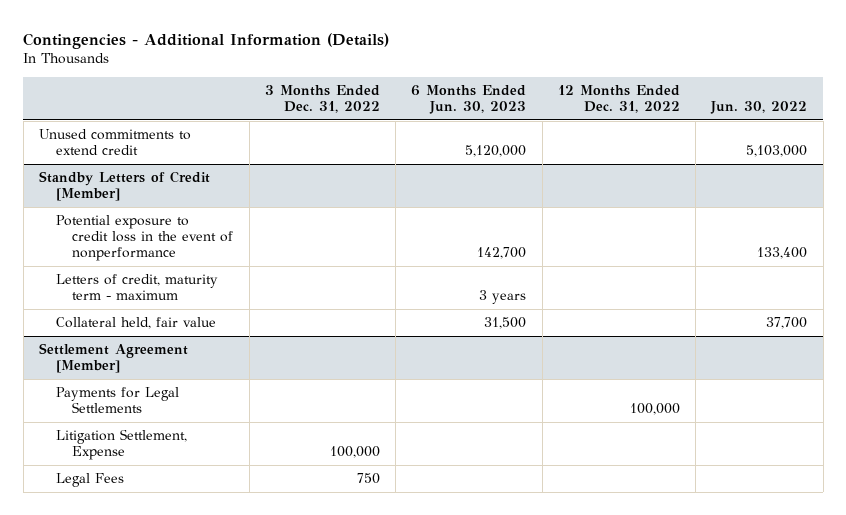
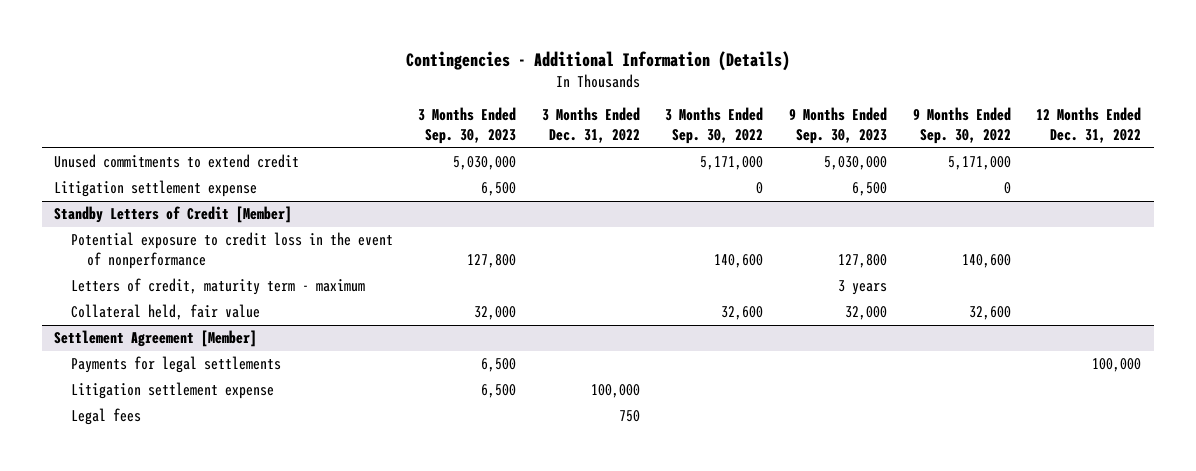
[411,85,527,115] 6 Months Ended Jun. 30, 2023 -> none
[710,101,808,115] Jun. 30, 2022 -> none
none -> [418,107,517,145] 3 Months Ended Sep. 30, 2023
none -> [665,107,764,145] 3 Months Ended Sep. 30, 2022
none -> [788,107,887,145] 9 Months Ended Sep. 30, 2023
none -> [912,107,1011,145] 9 Months Ended Sep. 30, 2022
none -> [54,180,258,198] Litigation settlement expense
[55,387,179,414] Payments for Legal Settlements -> [70,356,281,374] Payments for legal settlements
[55,429,187,461] Litigation Settlement, Expense -> [70,382,274,400] Litigation settlement expense
[55,473,124,488] Legal Fees -> [70,408,141,426] Legal fees

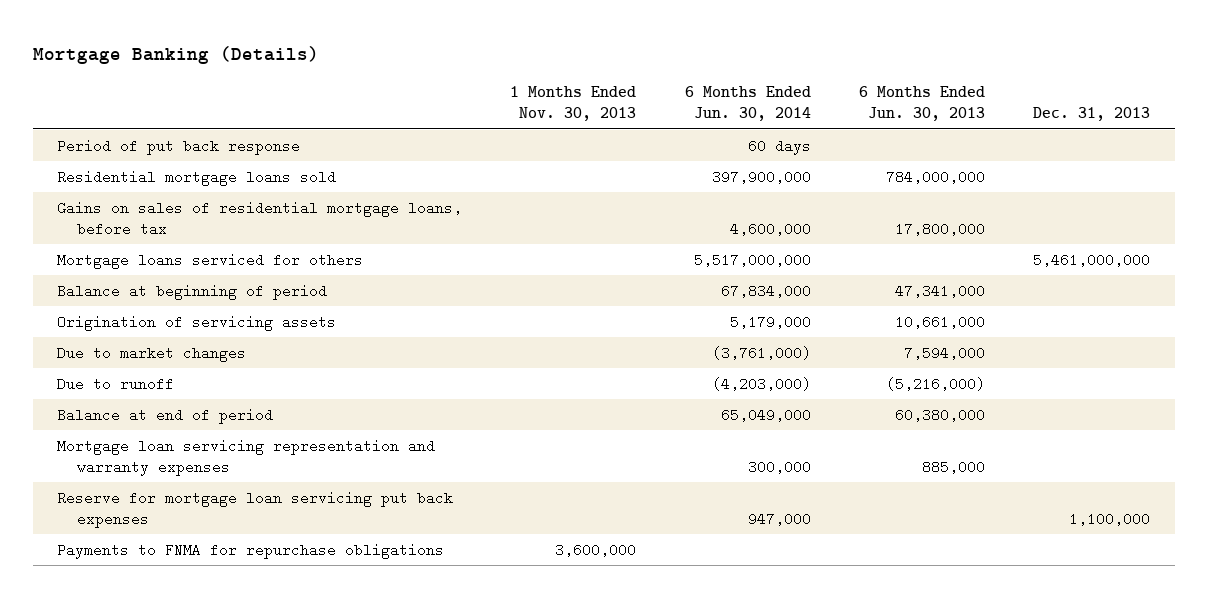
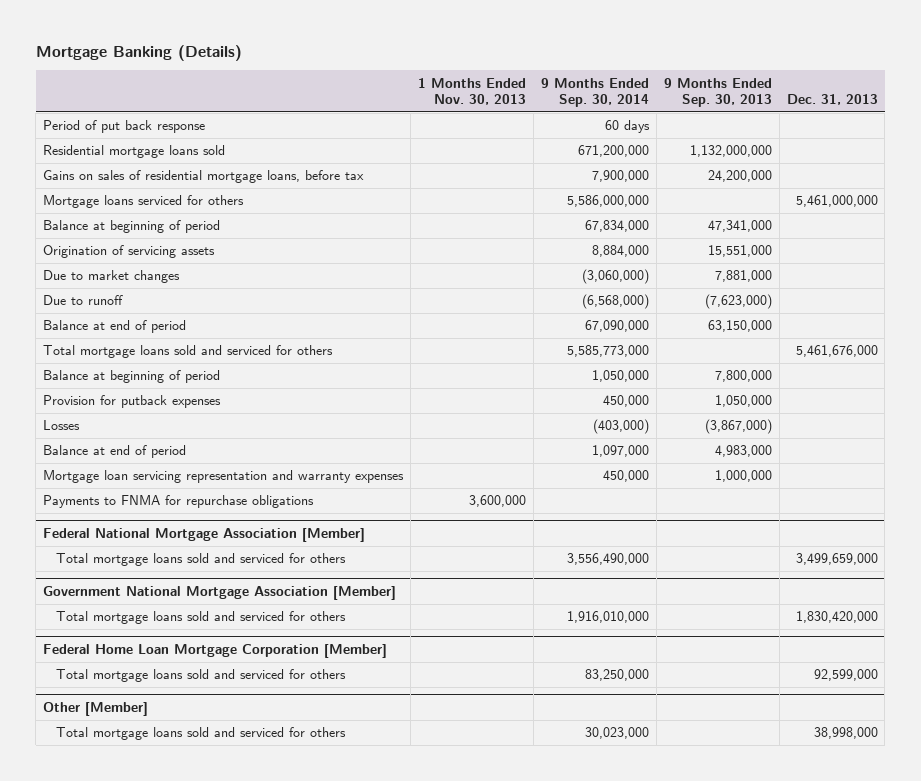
[684,86,811,122] 6 Months Ended Jun. 30, 2014 -> none
[859,86,986,122] 6 Months Ended Jun. 30, 2013 -> none
none -> [540,77,649,107] 9 Months Ended Sep. 30, 2014
none -> [663,77,772,107] 9 Months Ended Sep. 30, 2013
none -> [43,345,334,359] Total mortgage loans sold and serviced for others
none -> [43,370,221,384] Balance at beginning of period
none -> [43,395,222,409] Provision for putback expenses
none -> [43,420,81,431] Losses
none -> [43,445,187,459] Balance at end of period
[57,490,454,528] Reserve for mortgage loan servicing put back expenses -> none
none -> [43,528,366,543] Federal National Mortgage Association [Member]
none -> [56,553,347,567] Total mortgage loans sold and serviced for others
none -> [43,586,397,601] Government National Mortgage Association [Member]
none -> [56,611,347,625] Total mortgage loans sold and serviced for others
none -> [43,644,388,659] Federal Home Loan Mortgage Corporation [Member]
none -> [56,669,347,683] Total mortgage loans sold and serviced for others
none -> [43,702,149,717] Other [Member]
none -> [56,727,347,741] Total mortgage loans sold and serviced for others

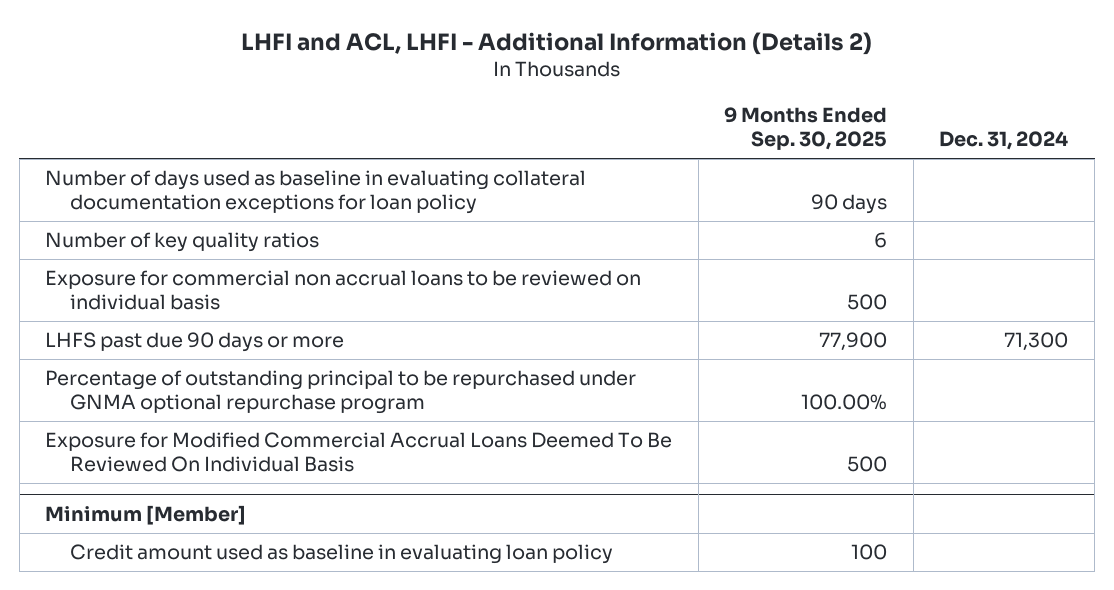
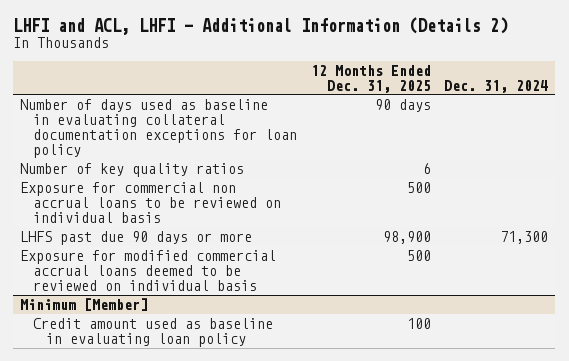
[724,107,888,151] 9 Months Ended Sep. 30, 2025 -> none
none -> [310,64,431,93] 12 Months Ended Dec. 31, 2025
[45,370,637,415] Percentage of outstanding principal to be repurchased under GNMA optional repurchase program -> none
[45,432,673,473] Exposure for Modified Commercial Accrual Loans Deemed To Be Reviewed On Individual Basis -> [20,249,277,292] Exposure for modified commercial accrual loans deemed to be reviewed on individual basis

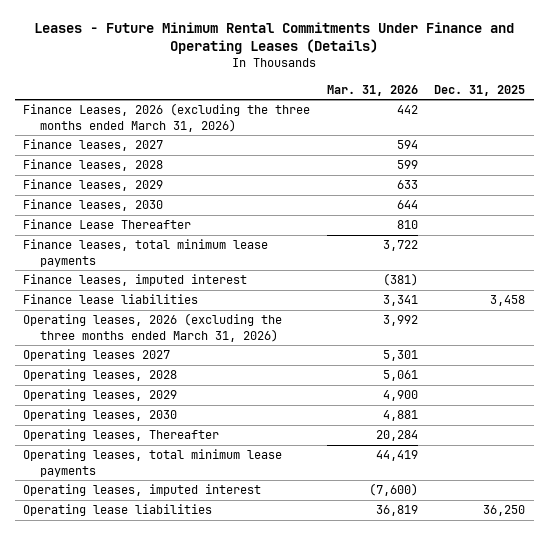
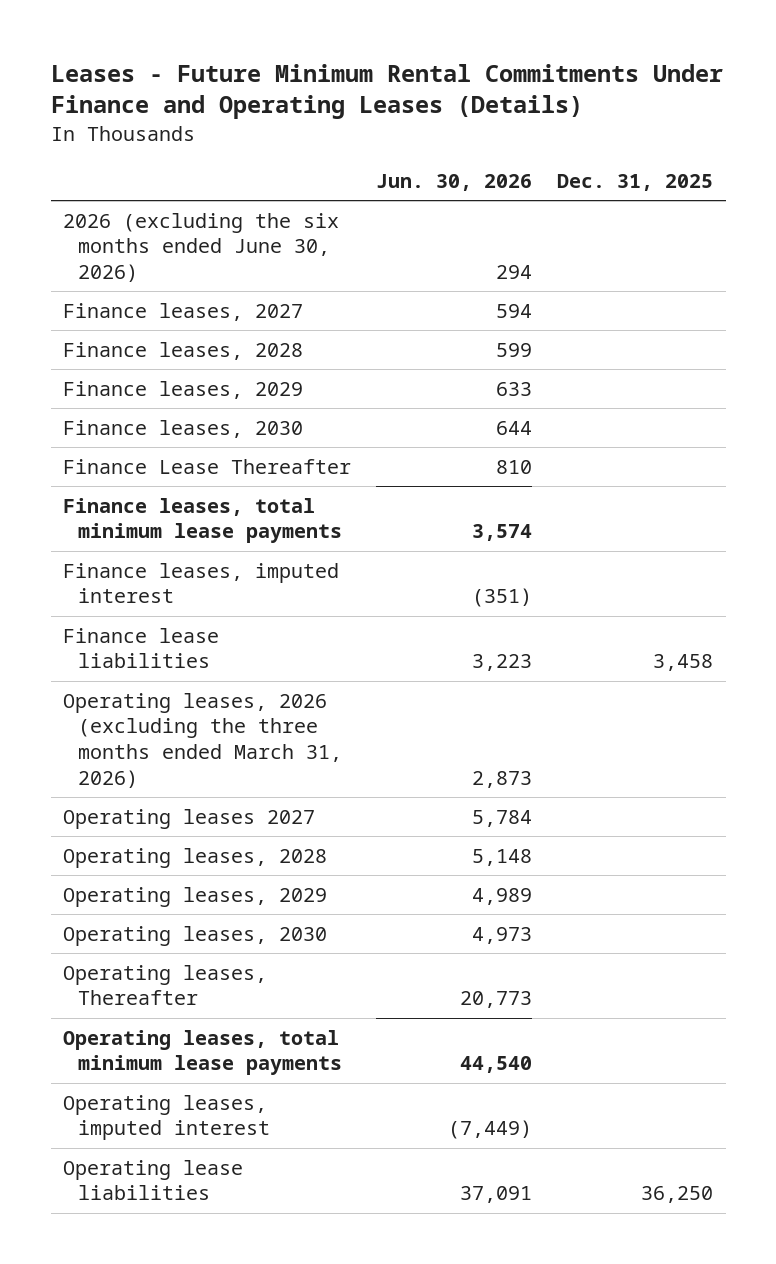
[326,84,418,96] Mar. 31, 2026 -> none
none -> [376,173,533,191] Jun. 30, 2026
[22,103,310,132] Finance Leases, 2026 (excluding the three months ended March 31, 2026) -> [63,212,340,283] 2026 (excluding the six months ended June 30, 2026)

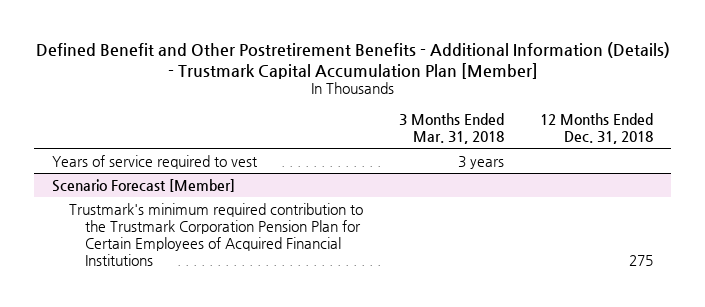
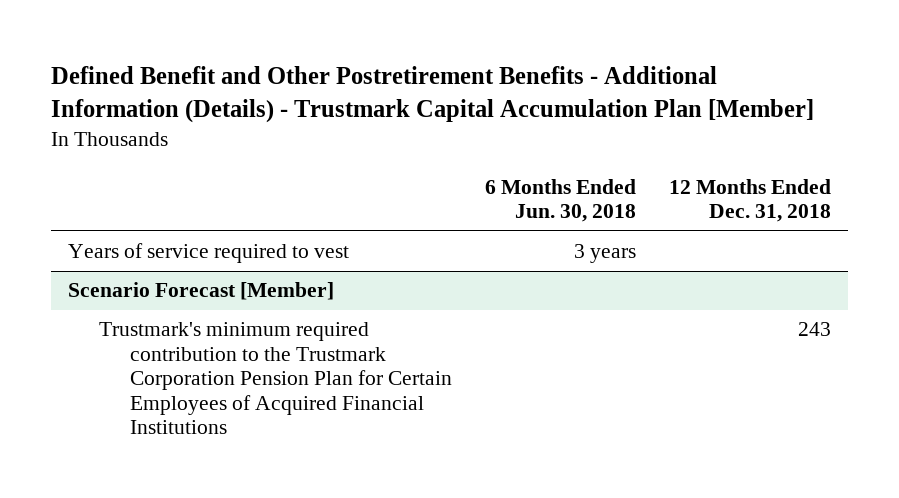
[398,112,504,144] 3 Months Ended Mar. 31, 2018 -> none
none -> [485,178,637,223] 6 Months Ended Jun. 30, 2018
[629,255,654,267] 275 -> [798,322,832,337] 243

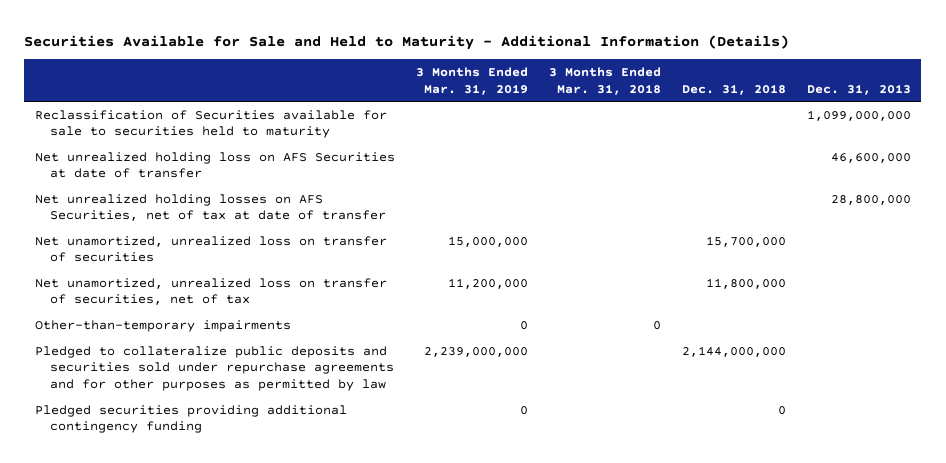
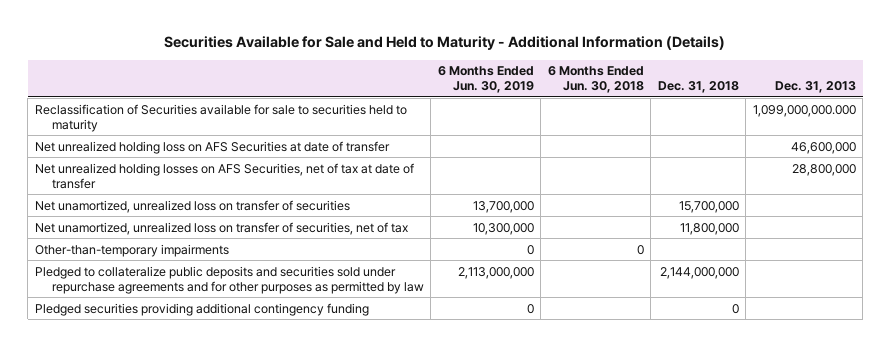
[415,67,528,95] 3 Months Ended Mar. 31, 2019 -> none
[548,67,661,95] 3 Months Ended Mar. 31, 2018 -> none
none -> [437,66,534,94] 6 Months Ended Jun. 30, 2019
none -> [547,66,644,94] 6 Months Ended Jun. 30, 2018
[806,109,911,121] 1,099,000,000 -> [752,104,856,117] 1,099,000,000.000

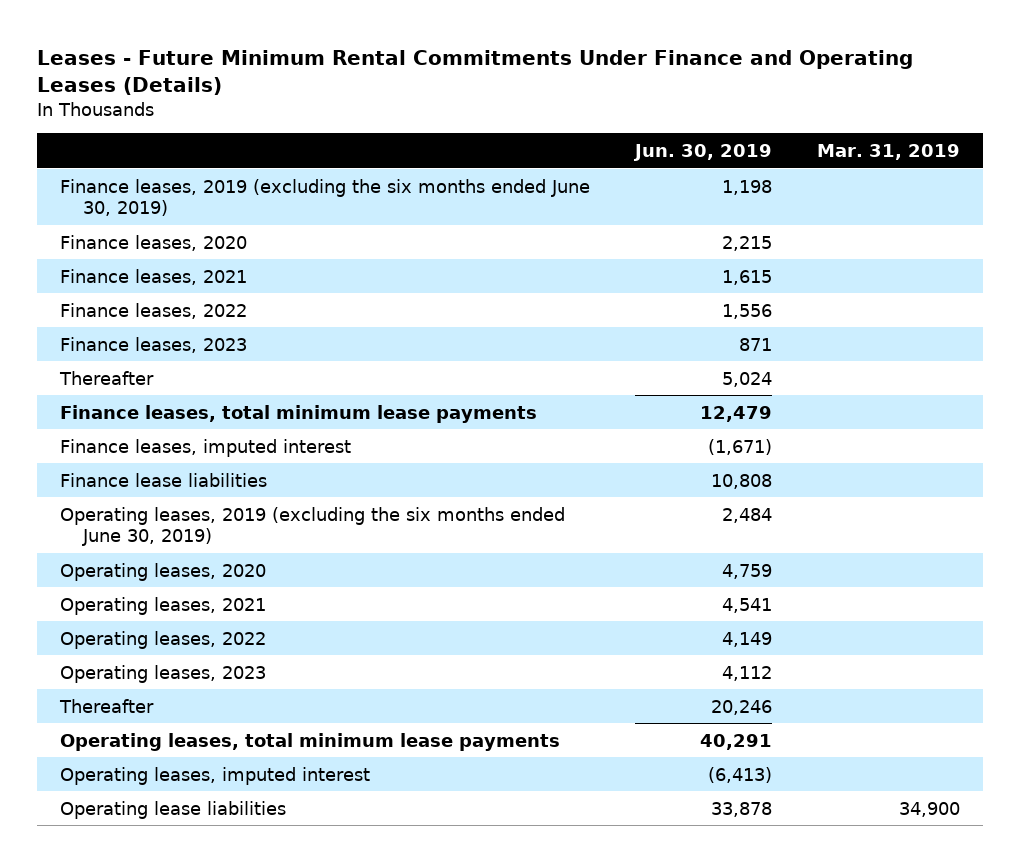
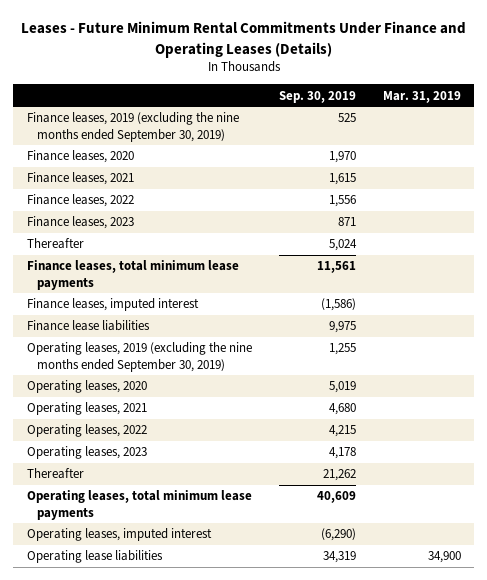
[633,143,773,161] Jun. 30, 2019 -> none
none -> [278,90,356,103] Sep. 30, 2019
[59,178,590,216] Finance leases, 2019 (excluding the six months ended June 30, 2019) -> [26,112,239,142] Finance leases, 2019 (excluding the nine months ended September 30, 2019)
[59,506,565,546] Operating leases, 2019 (excluding the six months ended June 30, 2019) -> [26,342,252,372] Operating leases, 2019 (excluding the nine months ended September 30, 2019)

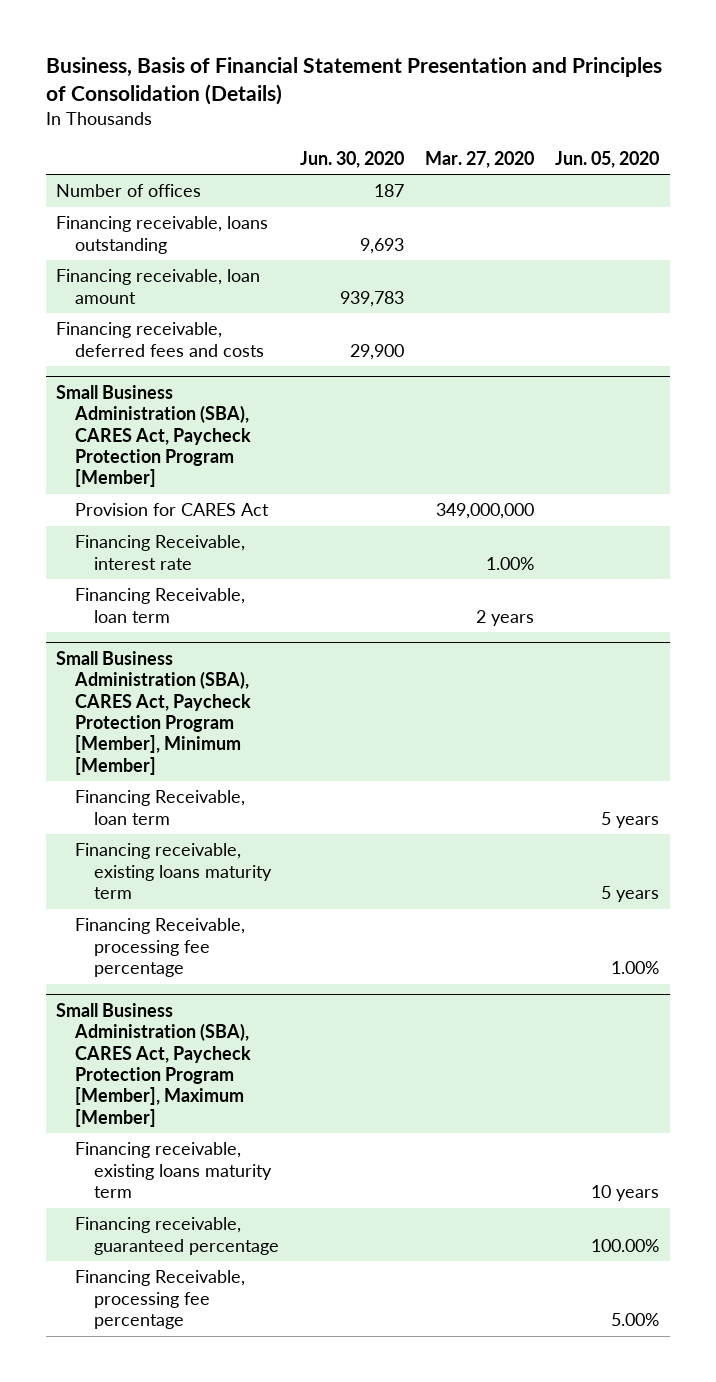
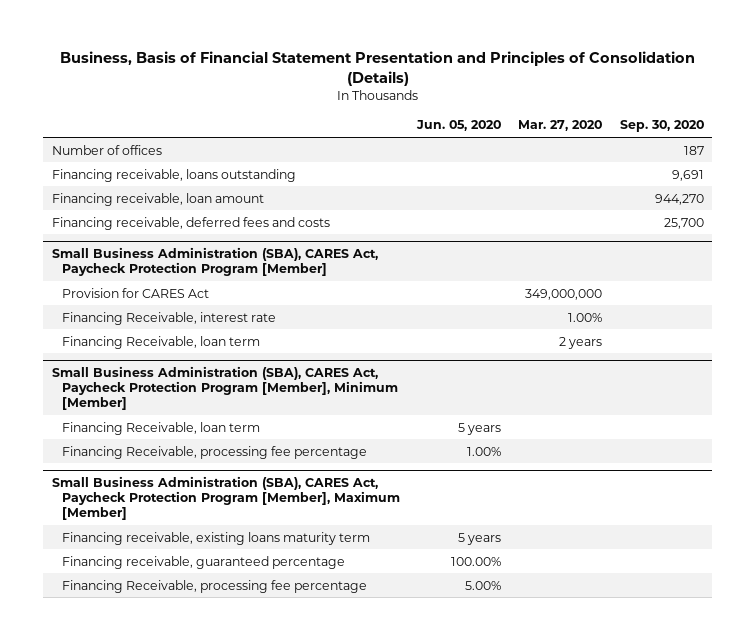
[300,150,405,168] Jun. 30, 2020 -> none
none -> [619,120,704,133] Sep. 30, 2020
[75,843,273,900] Financing receivable, existing loans maturity term -> none
[591,1185,660,1202] 10 years -> [458,532,502,545] 5 years

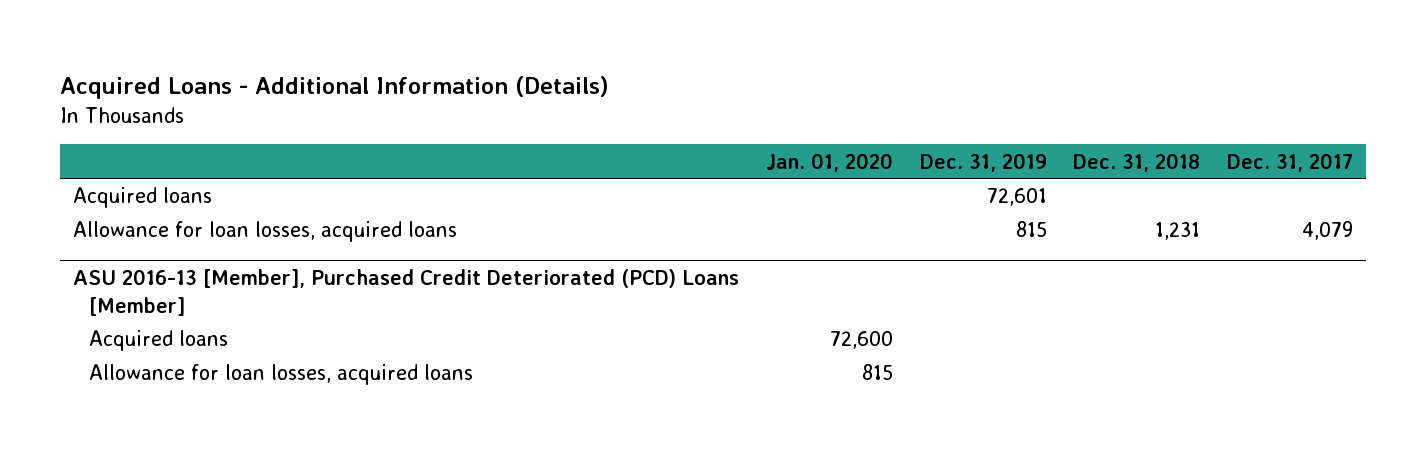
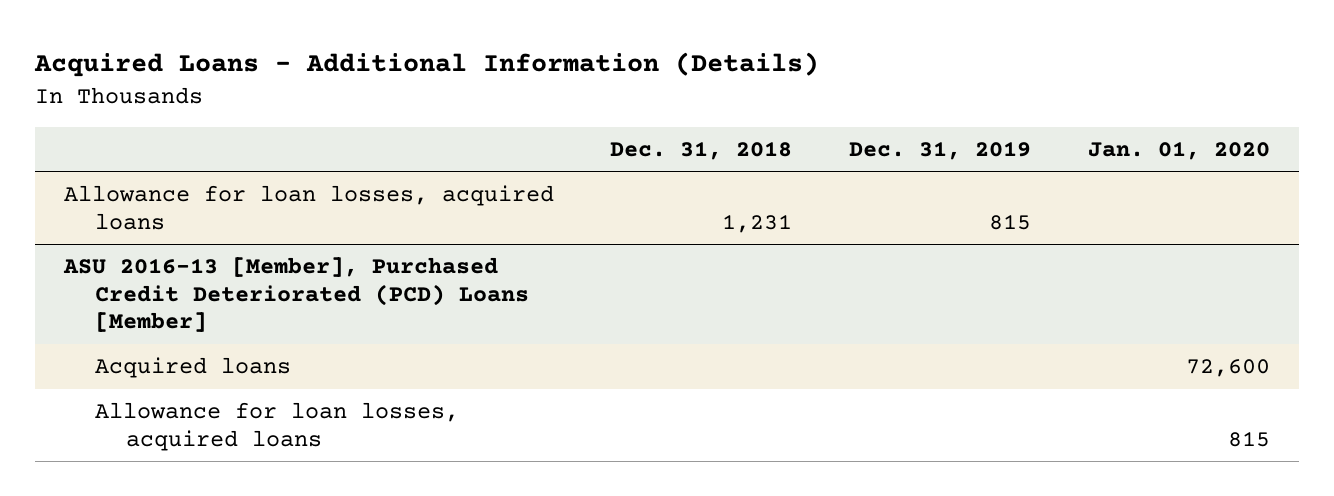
[1226,152,1353,172] Dec. 31, 2017 -> none
[73,187,213,209] Acquired loans -> none

